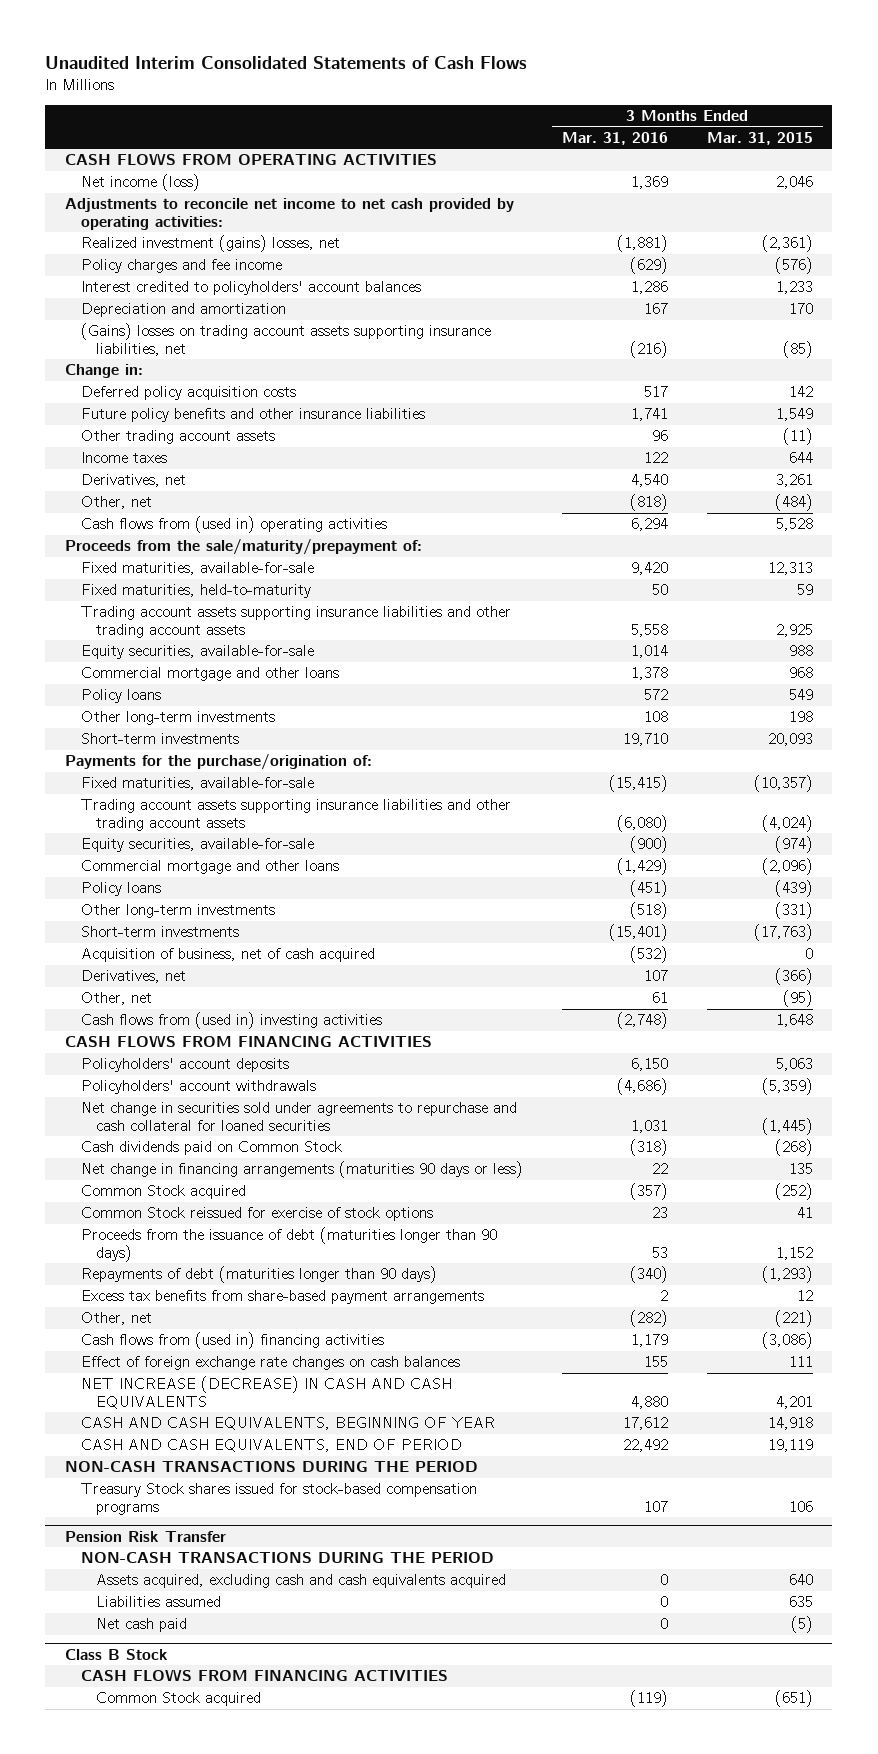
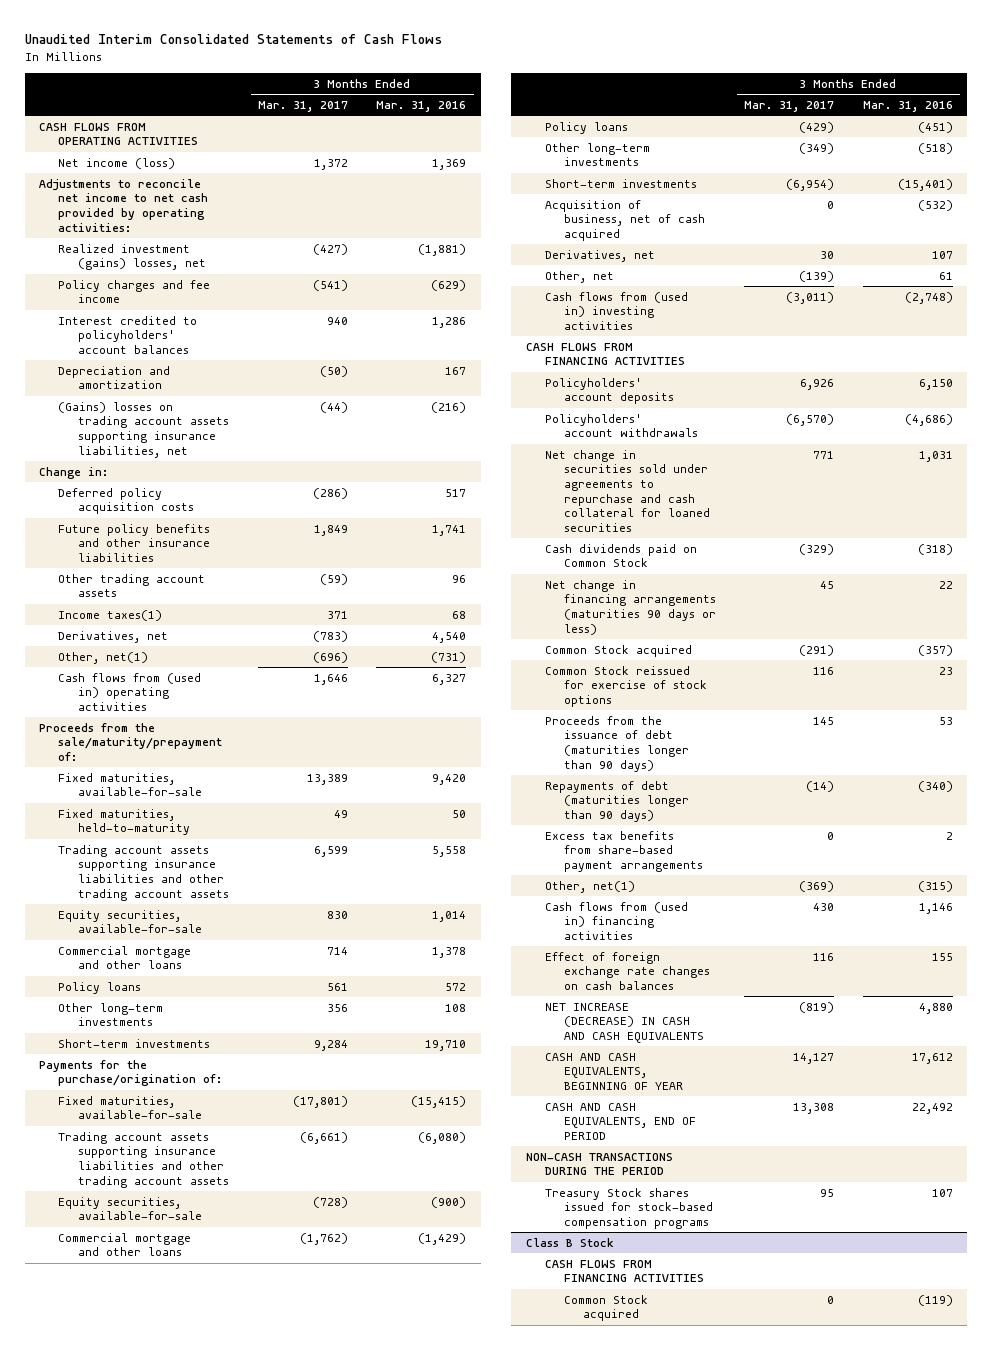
[706,131,813,145] Mar. 31, 2015 -> none
none -> [258,100,349,112] Mar. 31, 2017
[80,452,167,464] Income taxes -> [58,609,163,621] Income taxes(1)
[643,452,668,464] 122 -> [452,610,467,619] 68
[80,496,152,510] Other, net -> [58,651,149,664] Other, net(1)
[629,494,668,512] (818) -> [431,651,467,663] (731)
[630,518,668,532] 6,294 -> [432,673,467,685] 6,327
[80,1312,152,1326] Other, net -> [544,880,635,893] Other, net(1)
[629,1310,668,1328] (282) -> [917,880,953,892] (315)
[630,1334,668,1348] 1,179 -> [918,902,953,914] 1,146
[64,1530,226,1542] Pension Risk Transfer -> none
[80,1552,494,1564] NON-CASH TRANSACTIONS DURING THE PERIOD -> none
[96,1574,507,1589] Assets acquired, excluding cash and cash equivalents acquired -> none
[96,1596,222,1608] Liabilities assumed -> none
[96,1618,188,1633] Net cash paid -> none

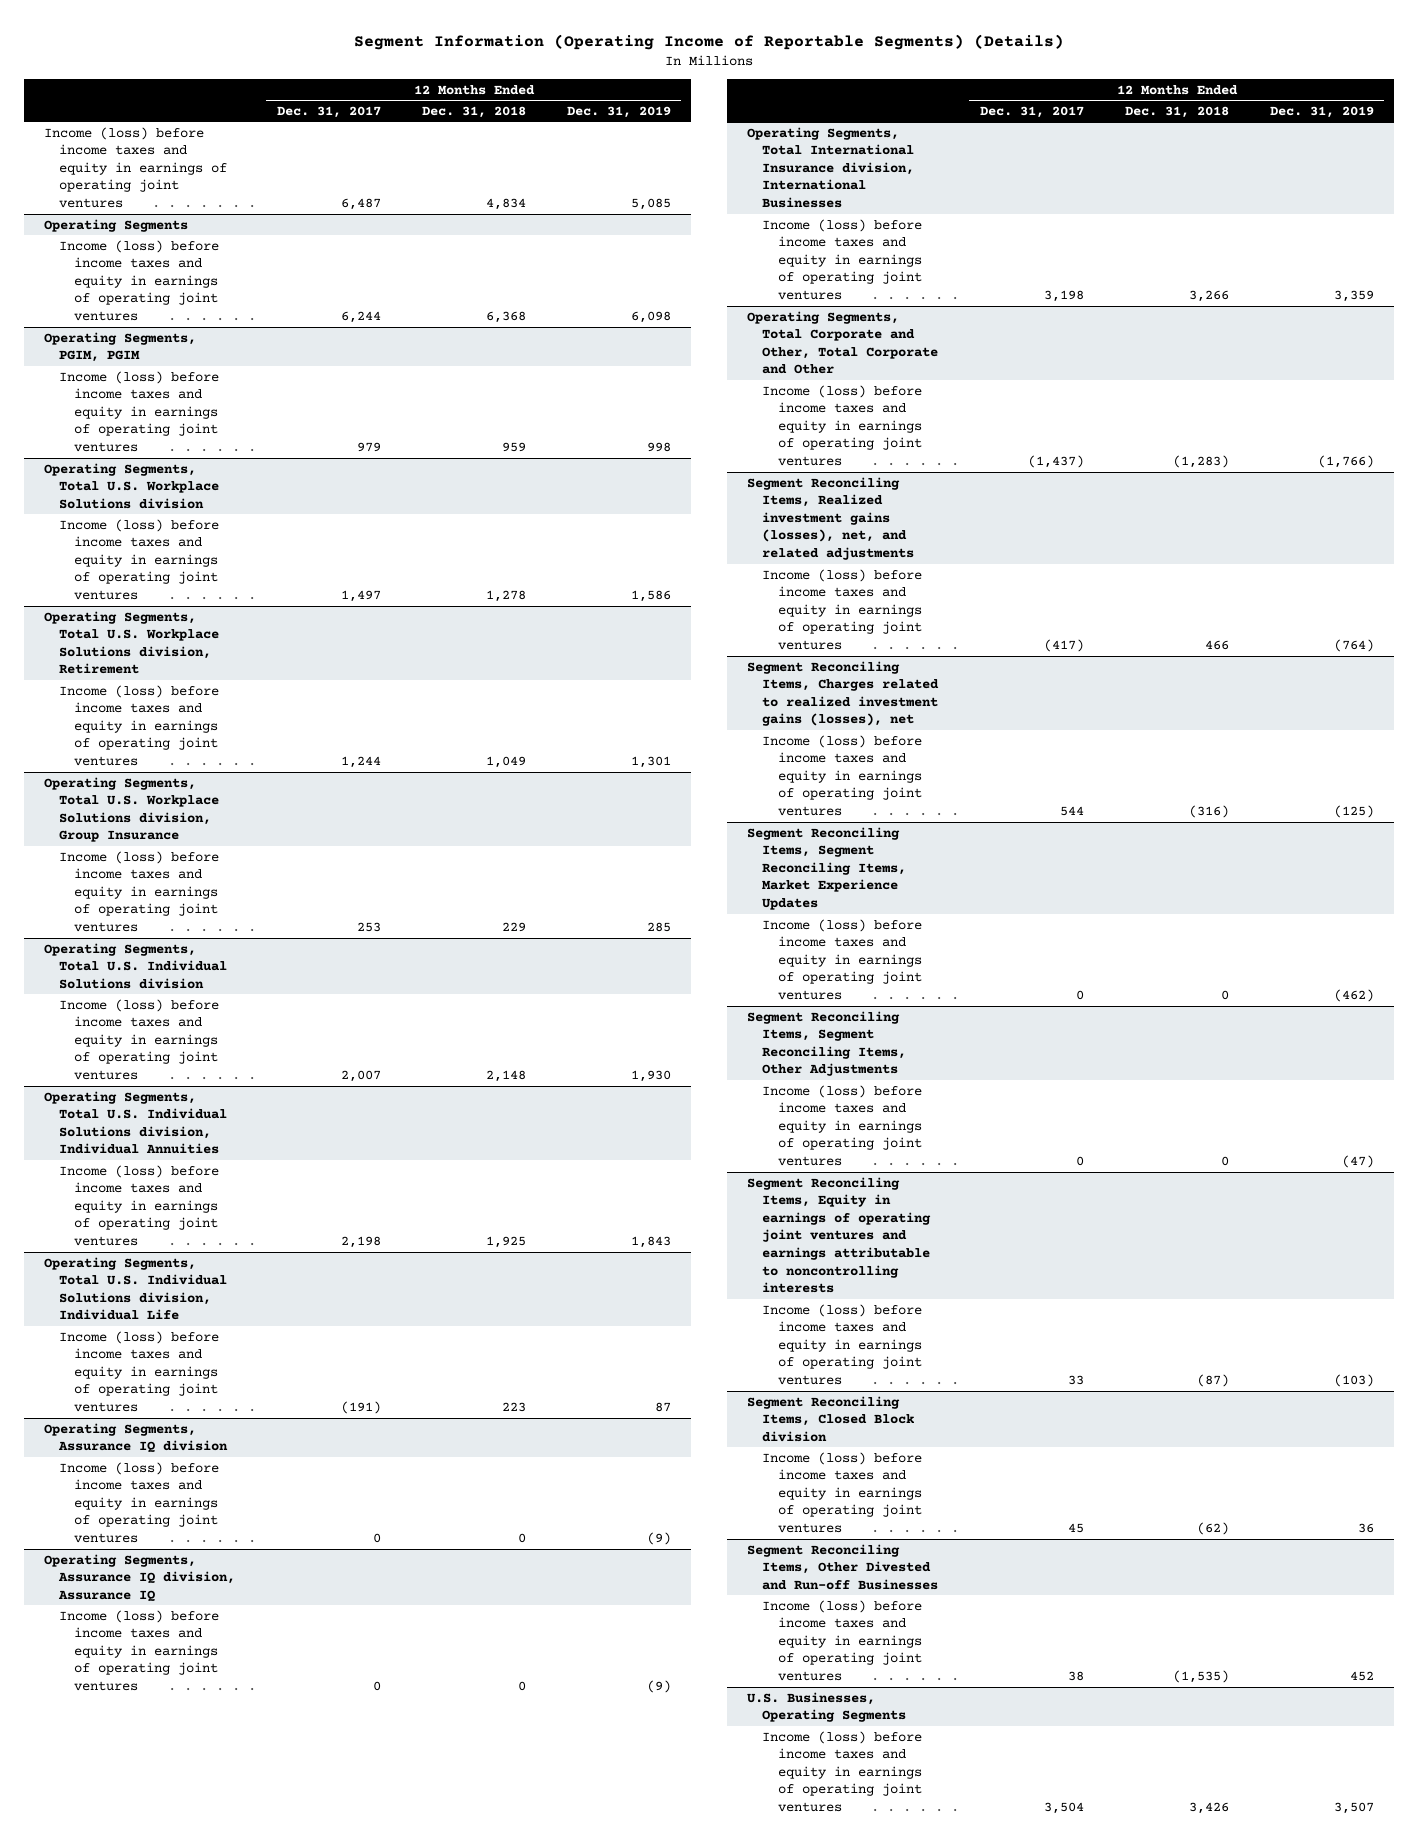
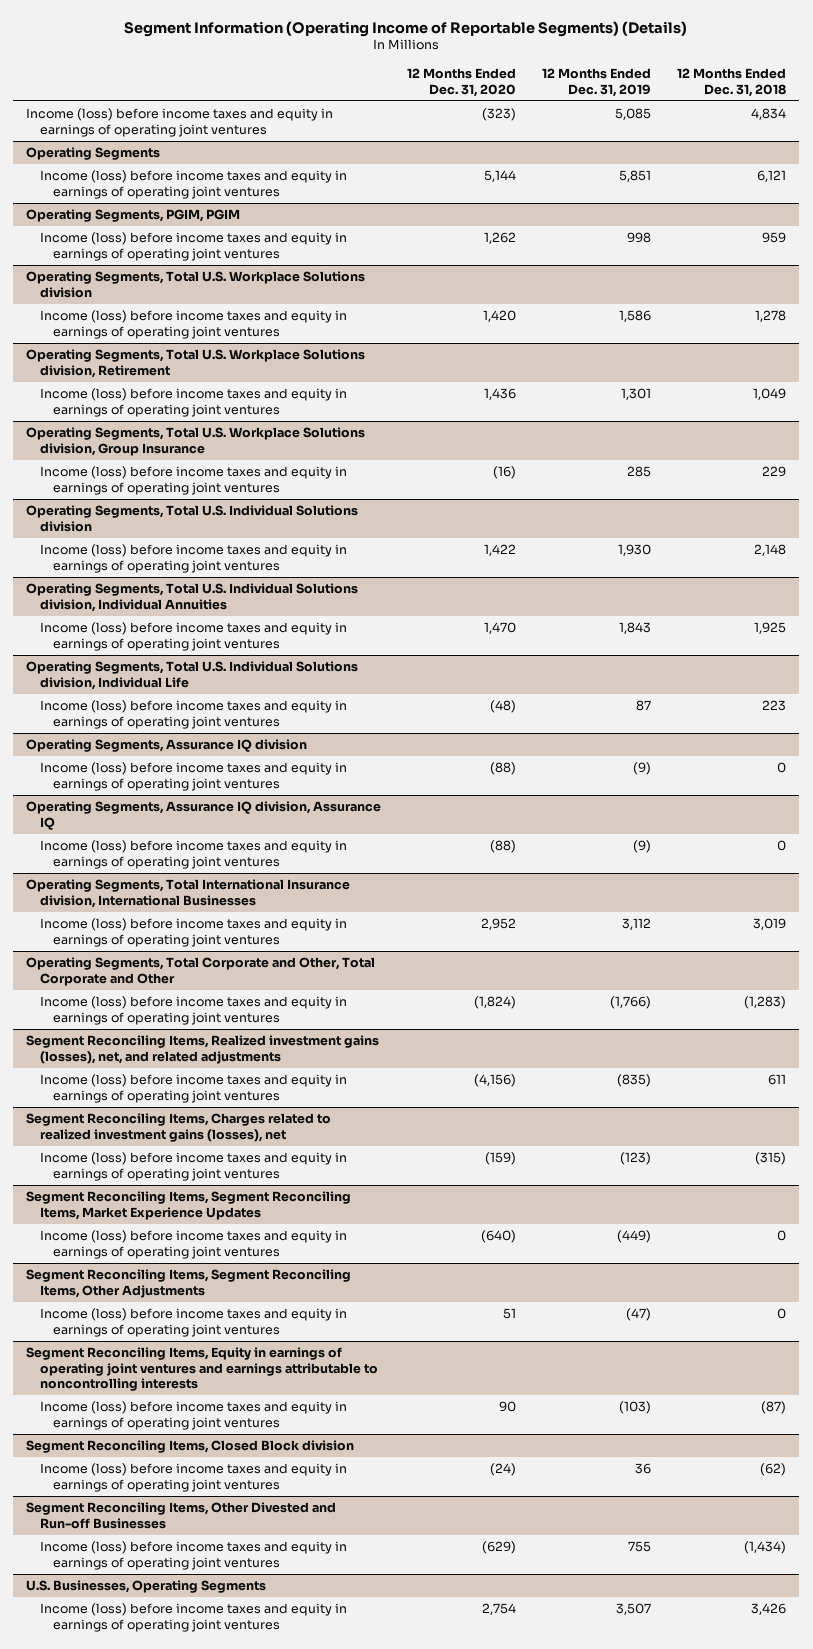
[276,105,381,118] Dec. 31, 2017 -> none
none -> [407,68,517,97] 12 Months Ended Dec. 31, 2020
[485,311,526,324] 6,368 -> [757,170,787,183] 6,121
[630,311,671,324] 6,098 -> [619,170,652,183] 5,851
[1188,290,1229,303] 3,266 -> [753,918,787,931] 3,019
[1333,290,1374,303] 3,359 -> [622,918,652,931] 3,112
[1204,640,1229,651] 466 -> [768,1074,787,1086] 611
[1333,639,1374,653] (764) -> [617,1074,652,1088] (835)
[1188,805,1229,819] (316) -> [755,1152,787,1166] (315)
[1333,805,1374,819] (125) -> [620,1152,652,1166] (123)
[1333,989,1374,1003] (462) -> [617,1230,652,1244] (449)
[1172,1670,1229,1684] (1,535) -> [744,1541,787,1555] (1,434)
[1349,1671,1374,1682] 452 -> [628,1541,652,1553] 755

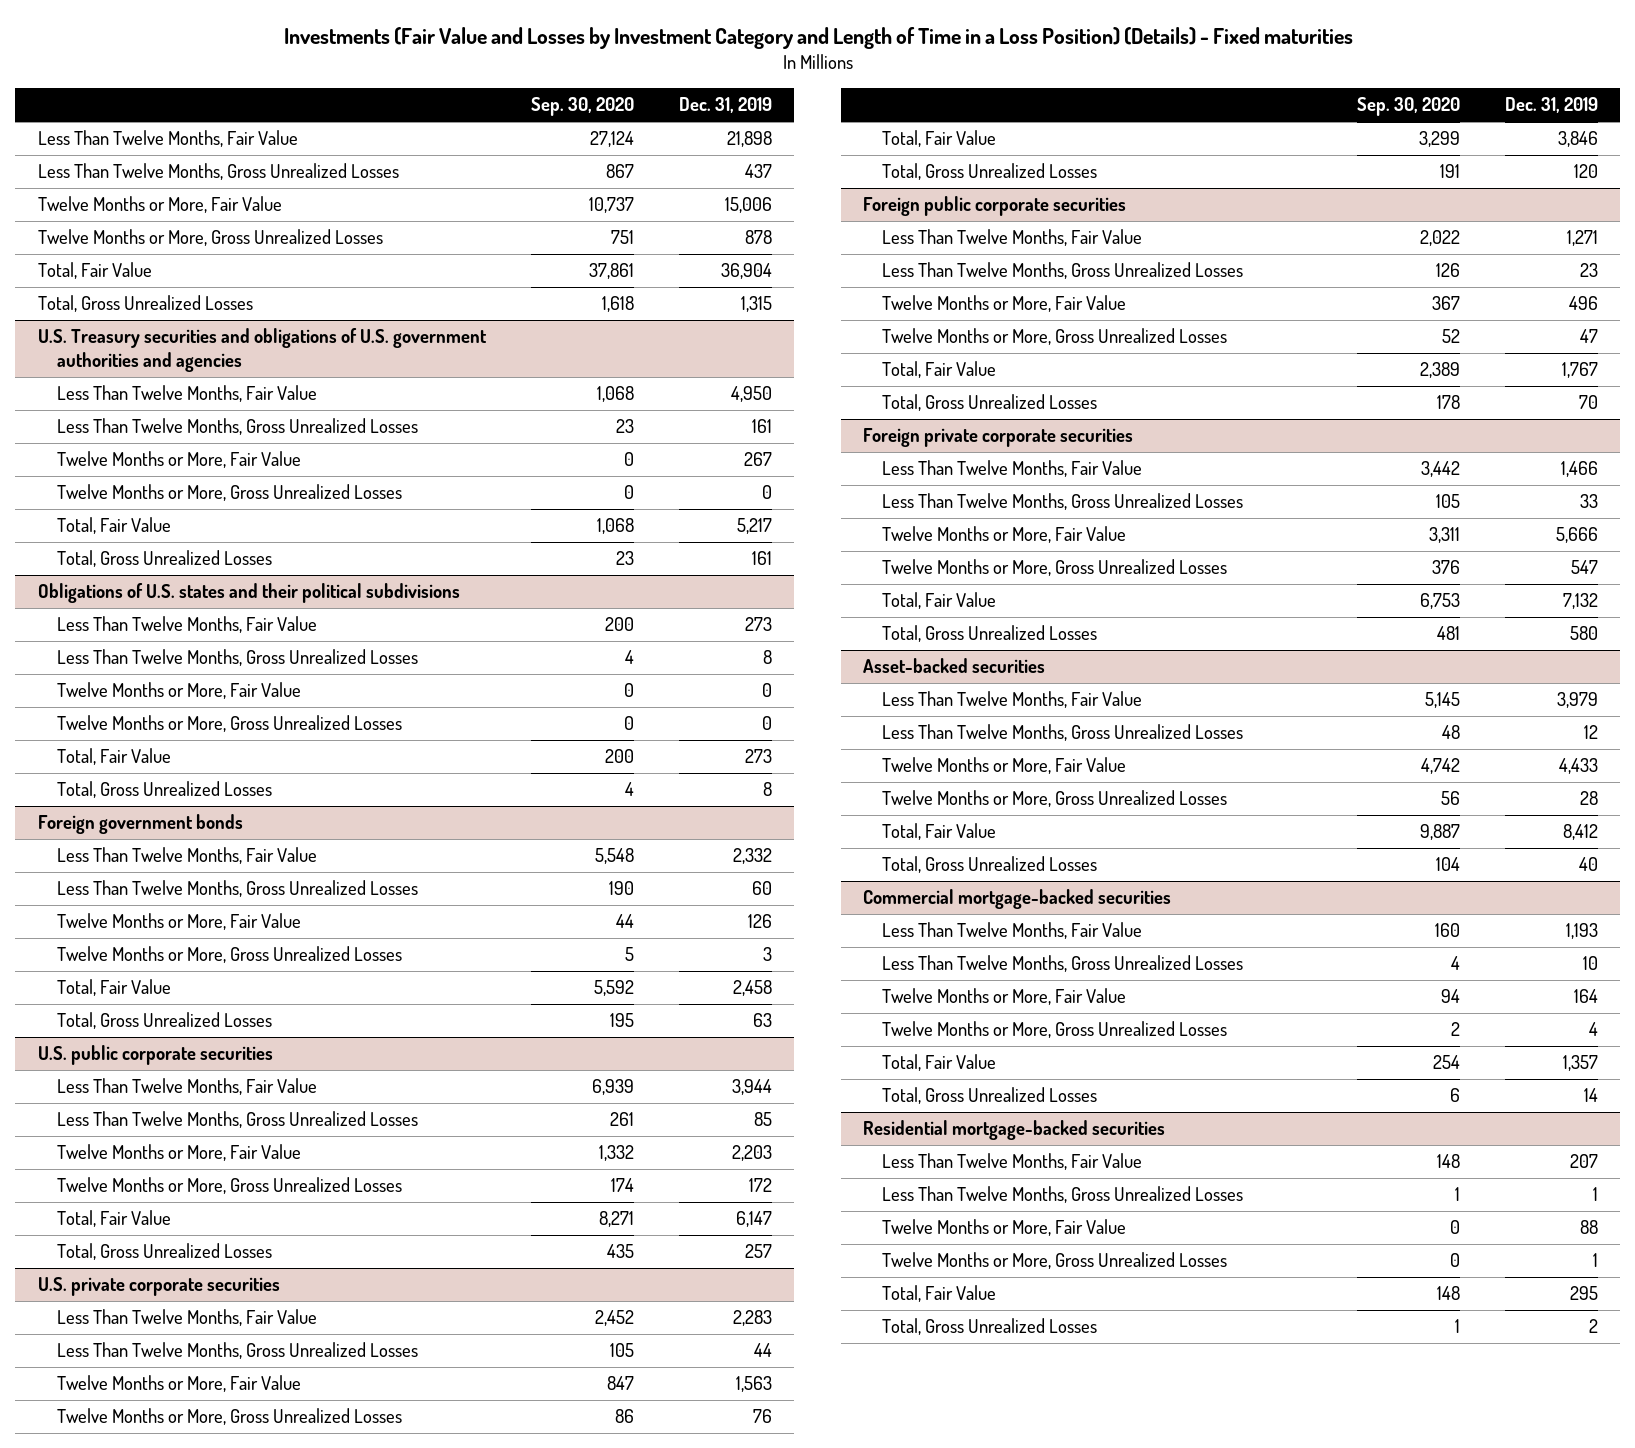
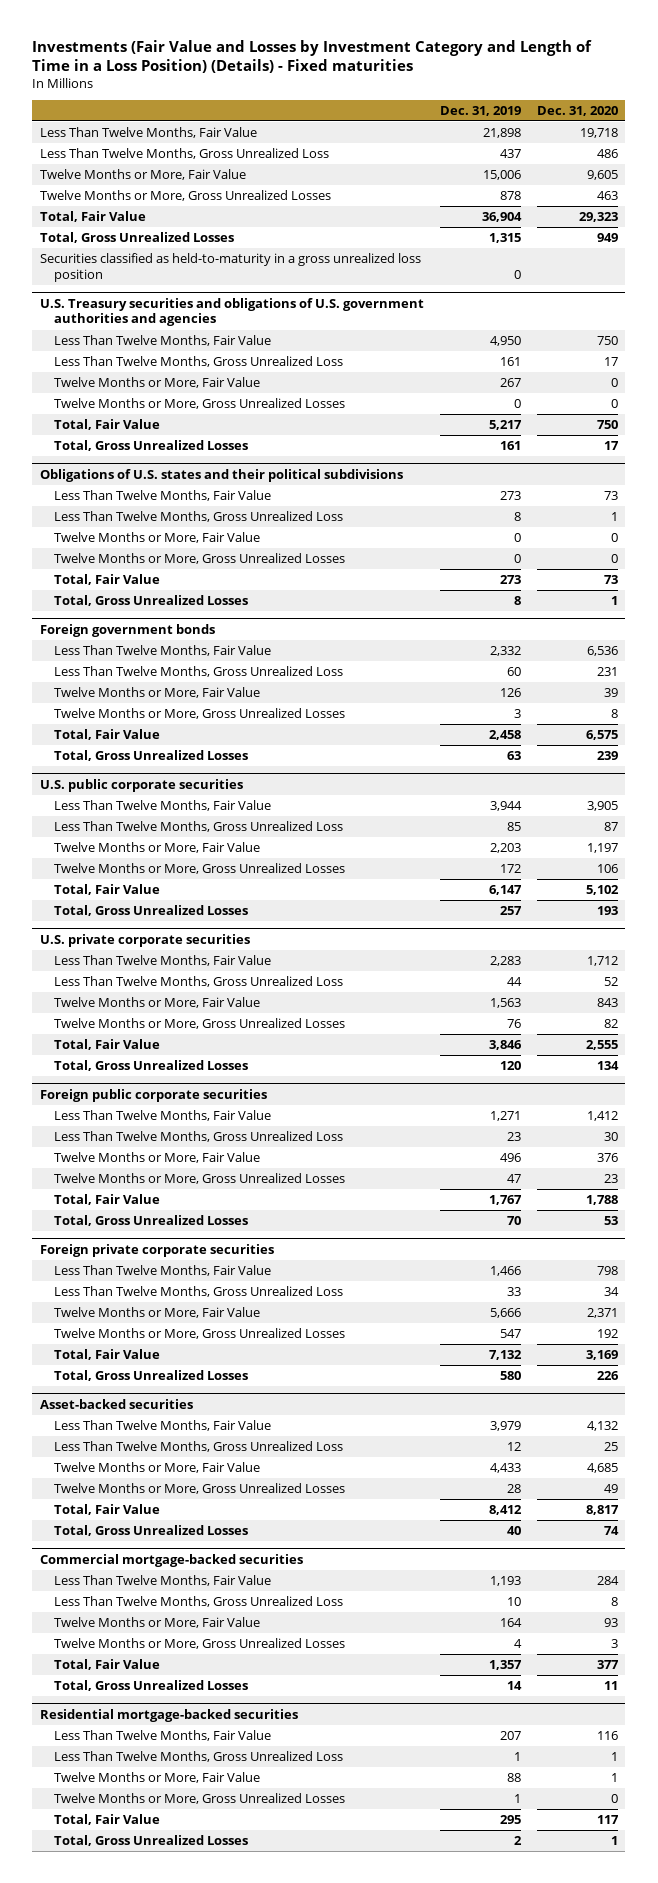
[530,97,634,117] Sep. 30, 2020 -> none
none -> [536,105,618,116] Dec. 31, 2020
[37,163,399,181] Less Than Twelve Months, Gross Unrealized Losses -> [40,147,330,159] Less Than Twelve Months, Gross Unrealized Loss
none -> [40,252,422,282] Securities classified as held-to-maturity in a gross unrealized loss position
[56,418,418,436] Less Than Twelve Months, Gross Unrealized Losses -> [54,355,344,367] Less Than Twelve Months, Gross Unrealized Loss
[56,649,418,667] Less Than Twelve Months, Gross Unrealized Losses -> [54,510,344,522] Less Than Twelve Months, Gross Unrealized Loss
[56,880,418,898] Less Than Twelve Months, Gross Unrealized Losses -> [54,665,344,677] Less Than Twelve Months, Gross Unrealized Loss
[56,1111,418,1129] Less Than Twelve Months, Gross Unrealized Losses -> [54,820,344,832] Less Than Twelve Months, Gross Unrealized Loss
[56,1342,418,1360] Less Than Twelve Months, Gross Unrealized Losses -> [54,975,344,987] Less Than Twelve Months, Gross Unrealized Loss
[882,262,1244,280] Less Than Twelve Months, Gross Unrealized Losses -> [54,1130,344,1142] Less Than Twelve Months, Gross Unrealized Loss
[882,493,1244,511] Less Than Twelve Months, Gross Unrealized Losses -> [54,1285,344,1297] Less Than Twelve Months, Gross Unrealized Loss
[882,724,1244,742] Less Than Twelve Months, Gross Unrealized Losses -> [54,1440,344,1452] Less Than Twelve Months, Gross Unrealized Loss
[882,955,1244,973] Less Than Twelve Months, Gross Unrealized Losses -> [54,1595,344,1607] Less Than Twelve Months, Gross Unrealized Loss
[882,1186,1244,1204] Less Than Twelve Months, Gross Unrealized Losses -> [54,1750,344,1762] Less Than Twelve Months, Gross Unrealized Loss

